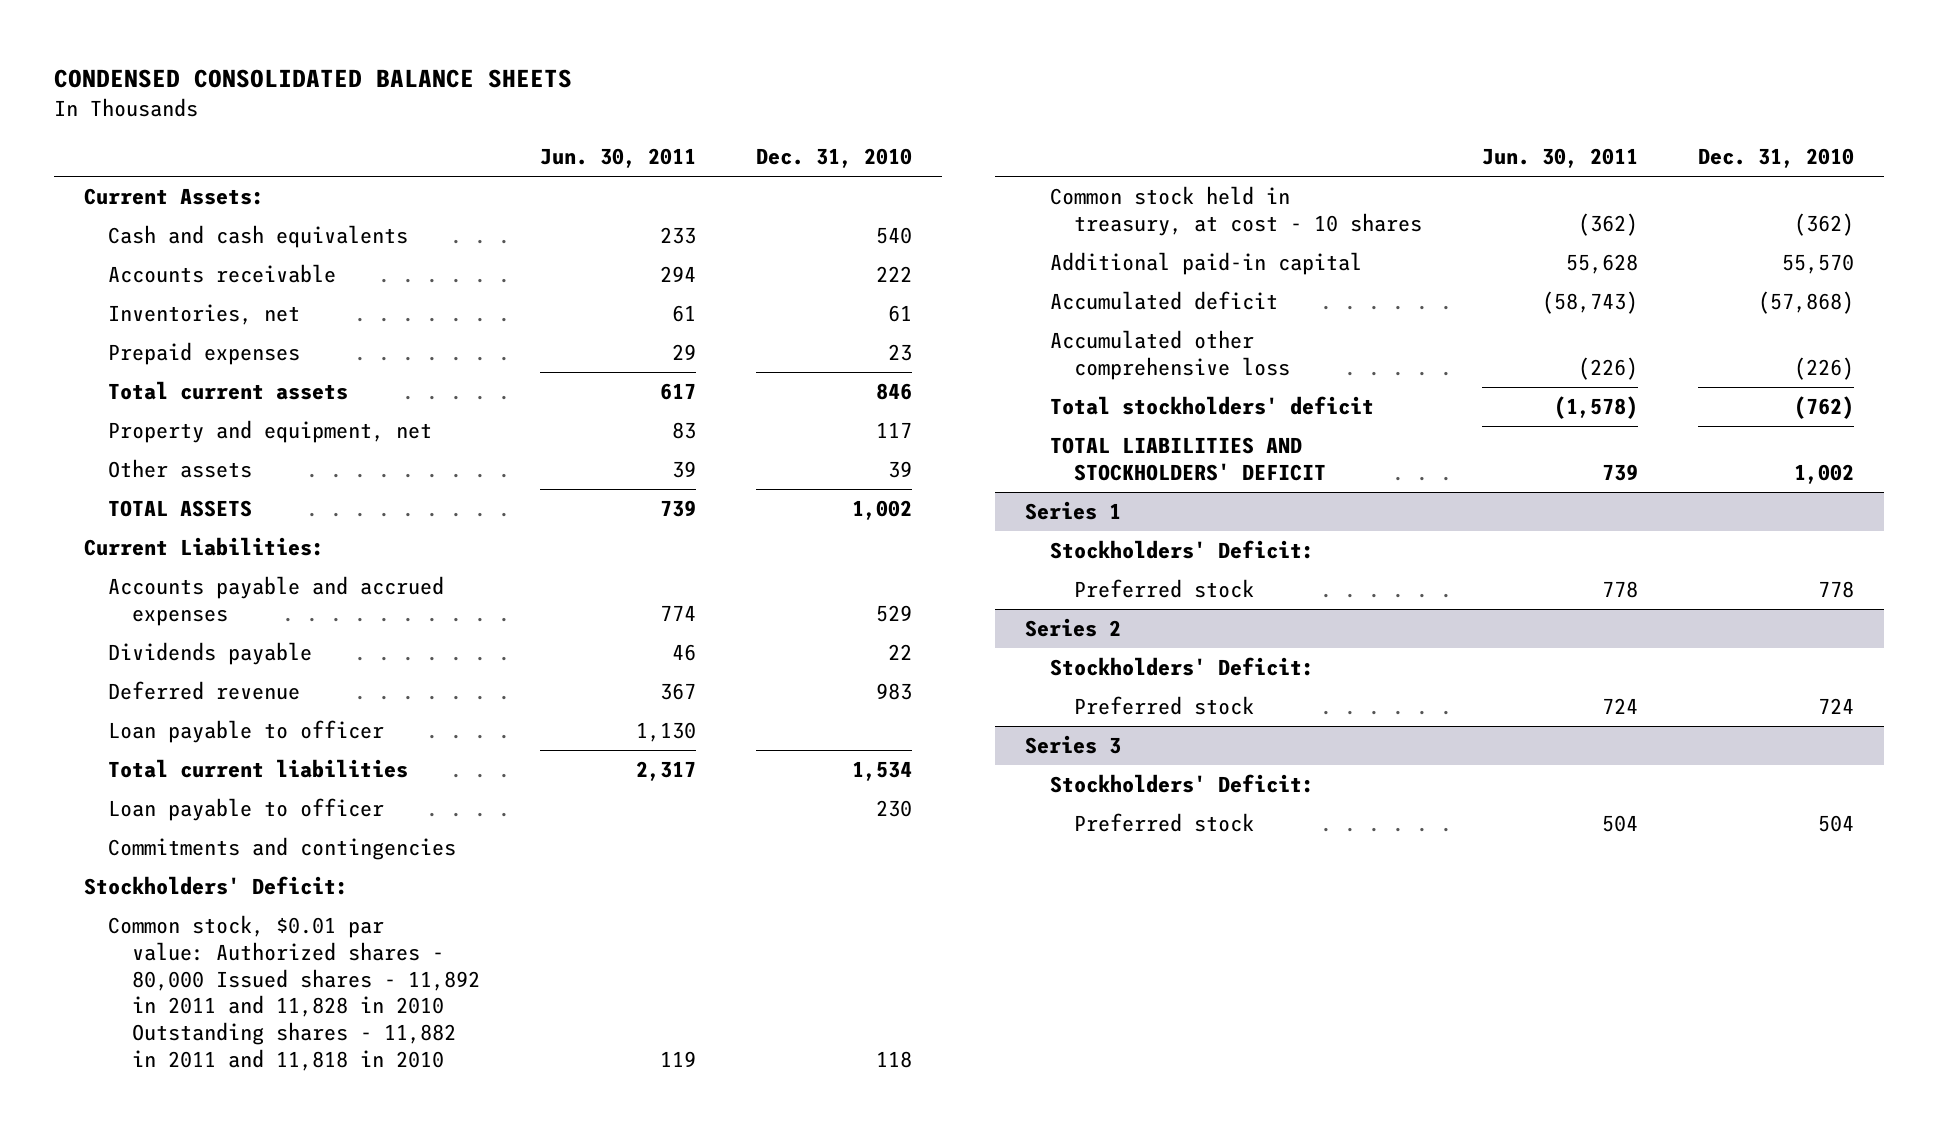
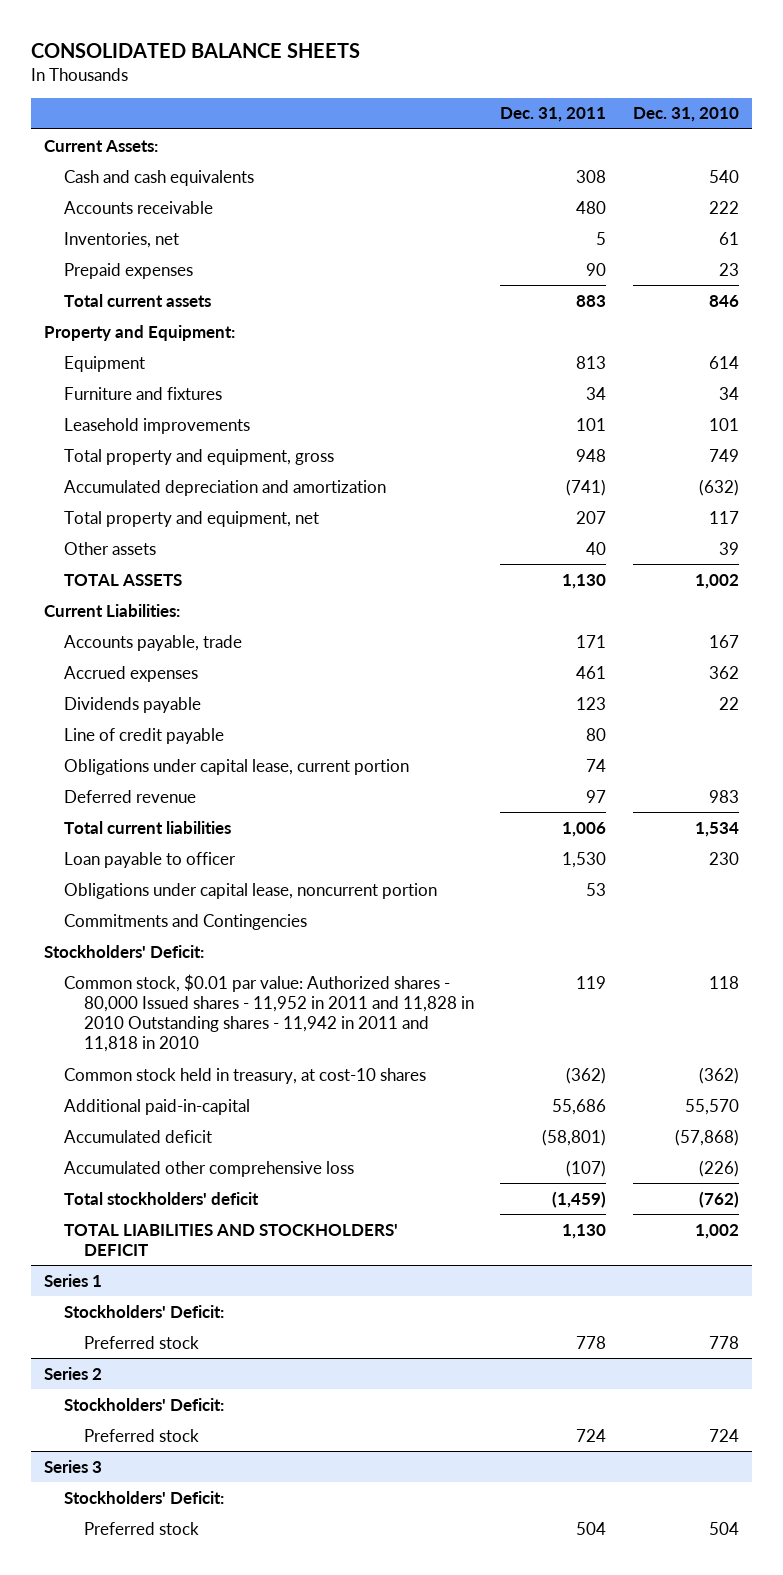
[53,68,572,88] CONDENSED CONSOLIDATED BALANCE SHEETS -> [31,42,361,58] CONSOLIDATED BALANCE SHEETS
[540,147,697,168] Jun. 30, 2011 -> none
none -> [500,107,607,123] Dec. 31, 2011
none -> [44,324,236,341] Property and Equipment:
none -> [64,355,146,372] Equipment
none -> [64,386,223,400] Furniture and fixtures
none -> [64,417,251,434] Leasehold improvements
none -> [64,448,335,465] Total property and equipment, gross
none -> [64,479,387,496] Accumulated depreciation and amortization
[107,420,432,444] Property and equipment, net -> [64,510,320,527] Total property and equipment, net
[107,576,444,626] Accounts payable and accrued expenses -> none
none -> [64,634,243,651] Accounts payable, trade
none -> [64,665,199,682] Accrued expenses
none -> [64,727,225,744] Line of credit payable
none -> [64,758,410,775] Obligations under capital lease, current portion
[107,720,384,744] Loan payable to officer -> none
none -> [64,882,438,899] Obligations under capital lease, noncurrent portion
[107,837,456,861] Commitments and contingencies -> [64,913,308,930] Commitments and Contingencies
[107,915,481,1071] Common stock, $0.01 par value: Authorized shares - 80,000 Issued shares - 11,892 in 2011 and 11,828 in 2010 Outstanding shares - 11,882 in 2011 and 11,818 in 2010 -> [64,973,475,1053] Common stock, $0.01 par value: Authorized shares - 80,000 Issued shares - 11,952 in 2011 and 11,828 in 2010 Outstanding shares - 11,942 in 2011 and 11,818 in 2010
[1049,186,1422,236] Common stock held in treasury, at cost - 10 shares -> [64,1067,427,1084] Common stock held in treasury, at cost-10 shares
[1049,252,1362,276] Additional paid-in capital -> [64,1098,251,1115] Additional paid-in-capital

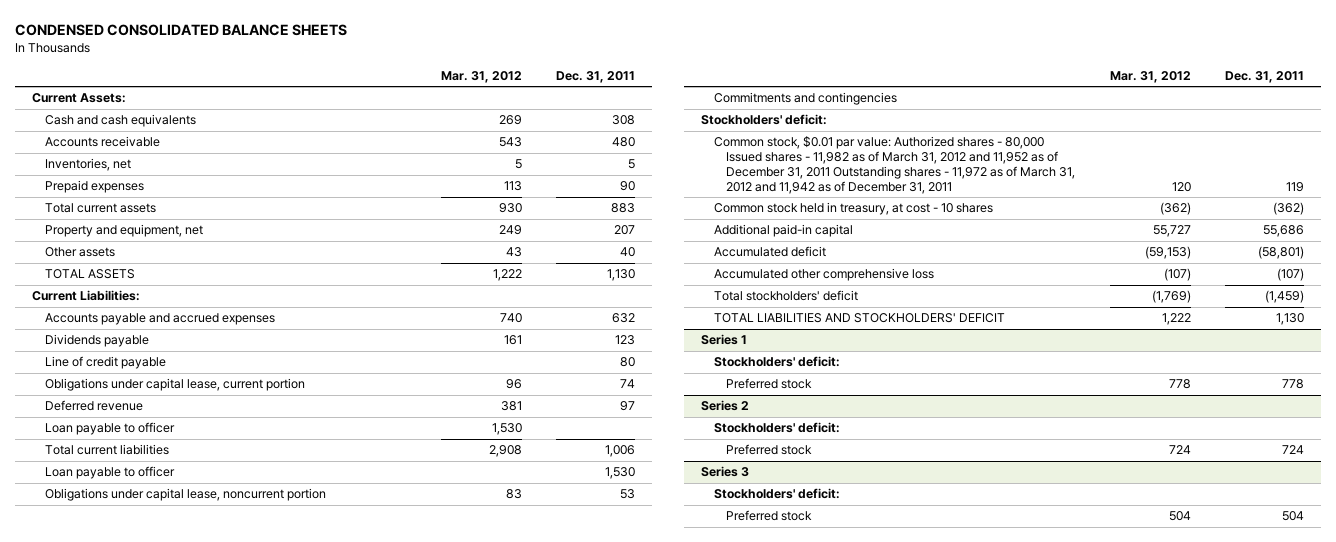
[31,42,361,58] CONSOLIDATED BALANCE SHEETS -> [14,23,347,36] CONDENSED CONSOLIDATED BALANCE SHEETS
[632,107,739,123] Dec. 31, 2010 -> none
none -> [440,70,522,83] Mar. 31, 2012
[44,324,236,341] Property and Equipment: -> none
[64,355,146,372] Equipment -> none
[64,386,223,400] Furniture and fixtures -> none
[64,417,251,434] Leasehold improvements -> none
[64,448,335,465] Total property and equipment, gross -> none
[64,479,387,496] Accumulated depreciation and amortization -> none
[64,510,320,527] Total property and equipment, net -> [44,224,203,238] Property and equipment, net
[64,634,243,651] Accounts payable, trade -> none
[64,665,199,682] Accrued expenses -> none
none -> [44,313,275,326] Accounts payable and accrued expenses
none -> [44,422,175,436] Loan payable to officer
[64,913,308,930] Commitments and Contingencies -> [713,92,897,106] Commitments and contingencies
[44,944,205,958] Stockholders' Deficit: -> [701,114,828,126] Stockholders' deficit:
[64,973,475,1053] Common stock, $0.01 par value: Authorized shares - 80,000 Issued shares - 11,952 in 2011 and 11,828 in 2010 Outstanding shares - 11,942 in 2011 and 11,818 in 2010 -> [713,136,1076,194] Common stock, $0.01 par value: Authorized shares - 80,000 Issued shares - 11,982 as of March 31, 2012 and 11,952 as of December 31, 2011 Outstanding shares - 11,972 as of March 31, 2012 and 11,942 as of December 31, 2011
[64,1067,427,1084] Common stock held in treasury, at cost-10 shares -> [713,202,993,216] Common stock held in treasury, at cost - 10 shares
[64,1098,251,1115] Additional paid-in-capital -> [713,224,853,238] Additional paid-in capital
[64,1304,225,1318] Stockholders' Deficit: -> [713,356,840,368] Stockholders' deficit:
[64,1397,225,1411] Stockholders' Deficit: -> [713,422,840,434] Stockholders' deficit:
[64,1490,225,1504] Stockholders' Deficit: -> [713,488,840,500] Stockholders' deficit:

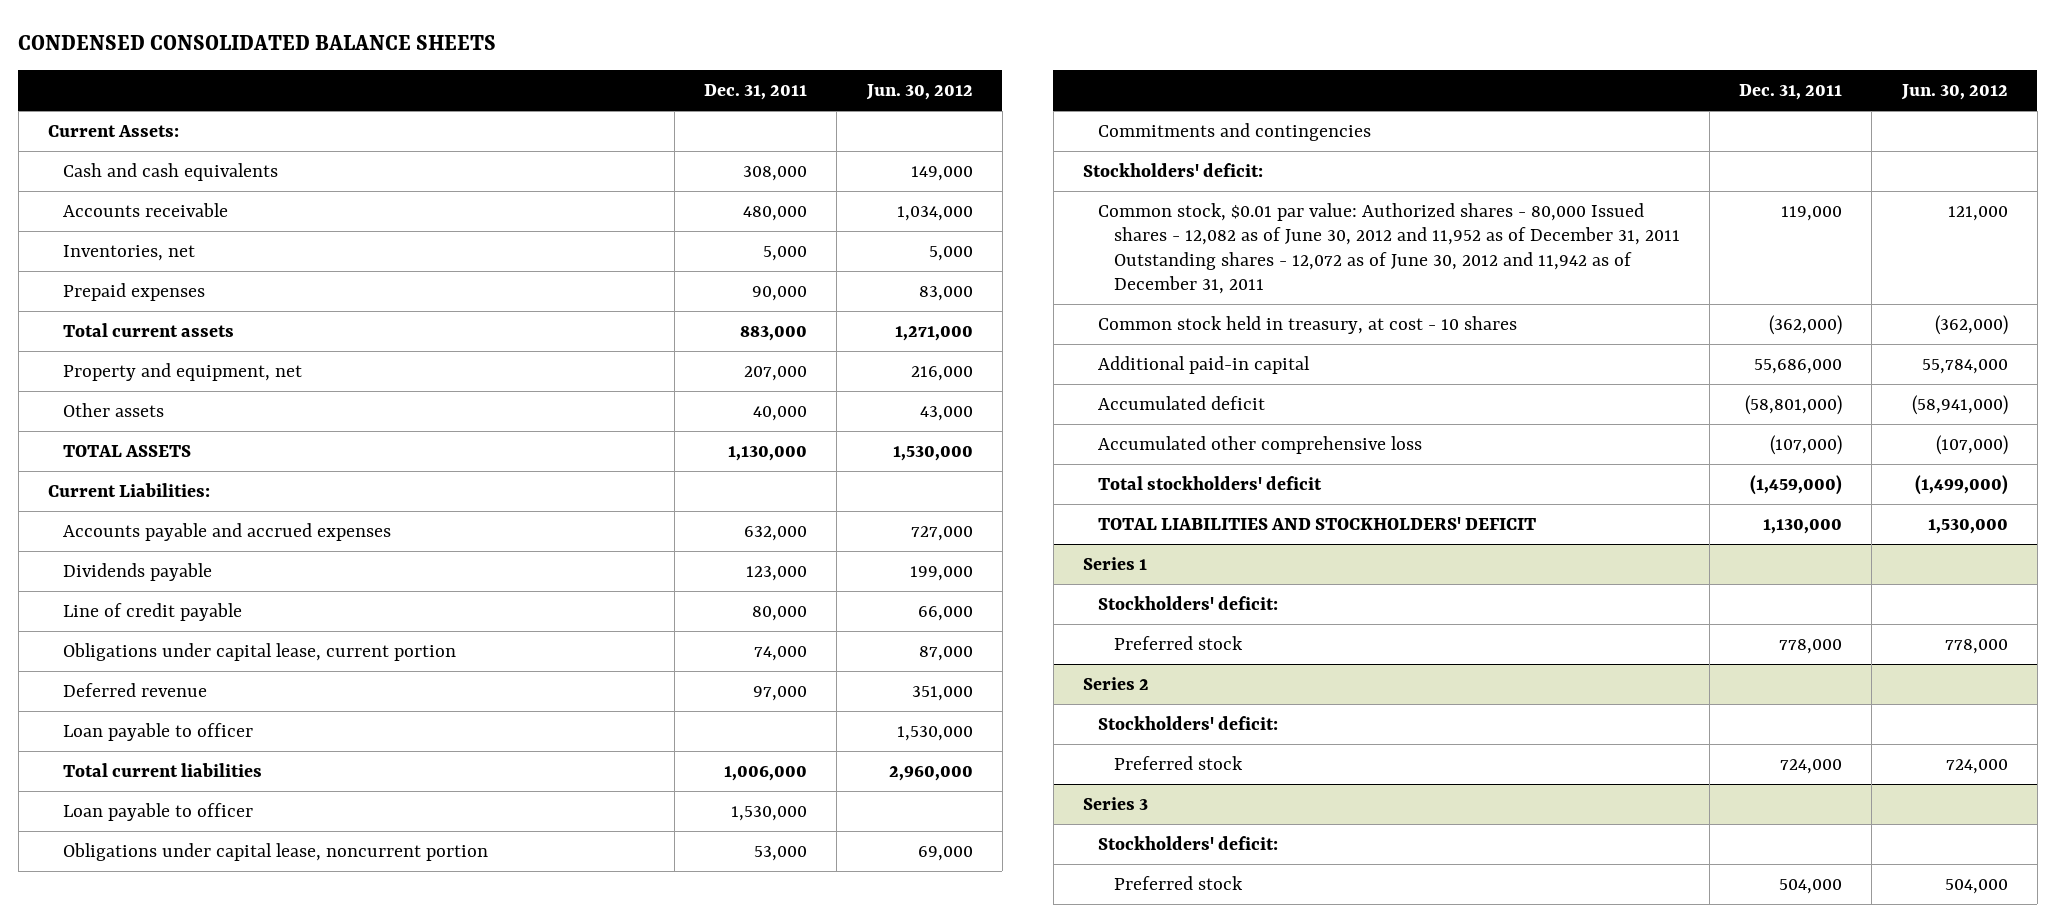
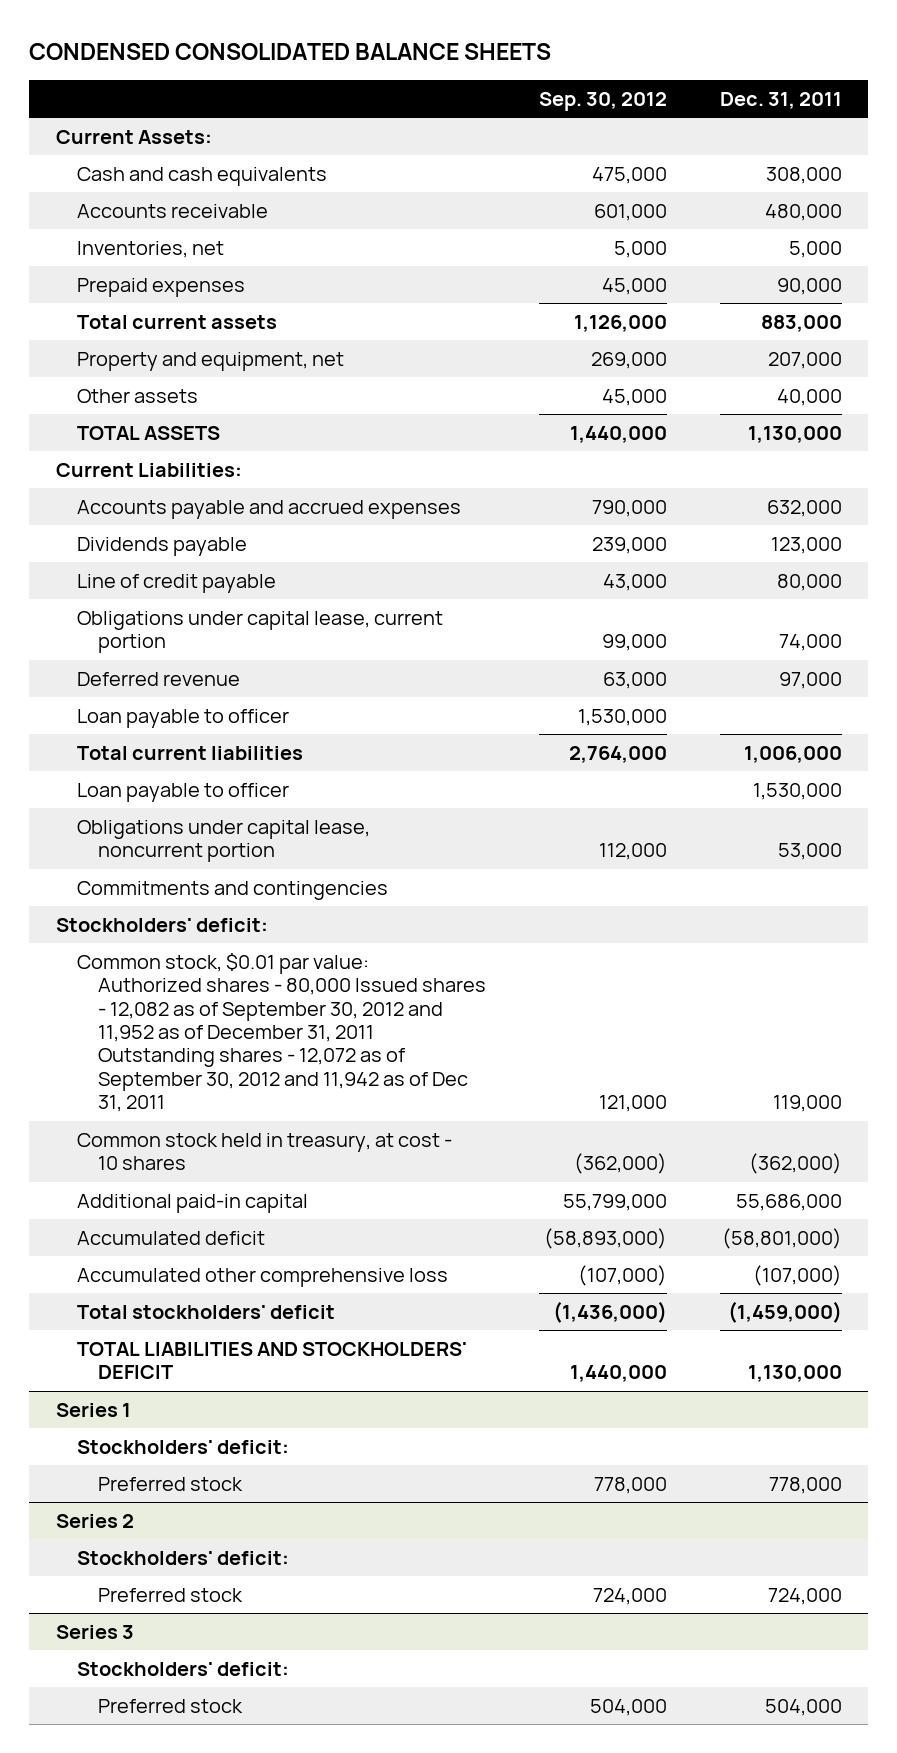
[865,84,973,101] Jun. 30, 2012 -> none
none -> [538,91,667,111] Sep. 30, 2012
[1098,202,1680,295] Common stock, $0.01 par value: Authorized shares - 80,000 Issued shares - 12,082 as of June 30, 2012 and 11,952 as of December 31, 2011 Outstanding shares - 12,072 as of June 30, 2012 and 11,942 as of December 31, 2011 -> [76,952,486,1113] Common stock, $0.01 par value: Authorized shares - 80,000 Issued shares - 12,082 as of September 30, 2012 and 11,952 as of December 31, 2011 Outstanding shares - 12,072 as of September 30, 2012 and 11,942 as of Dec 31, 2011

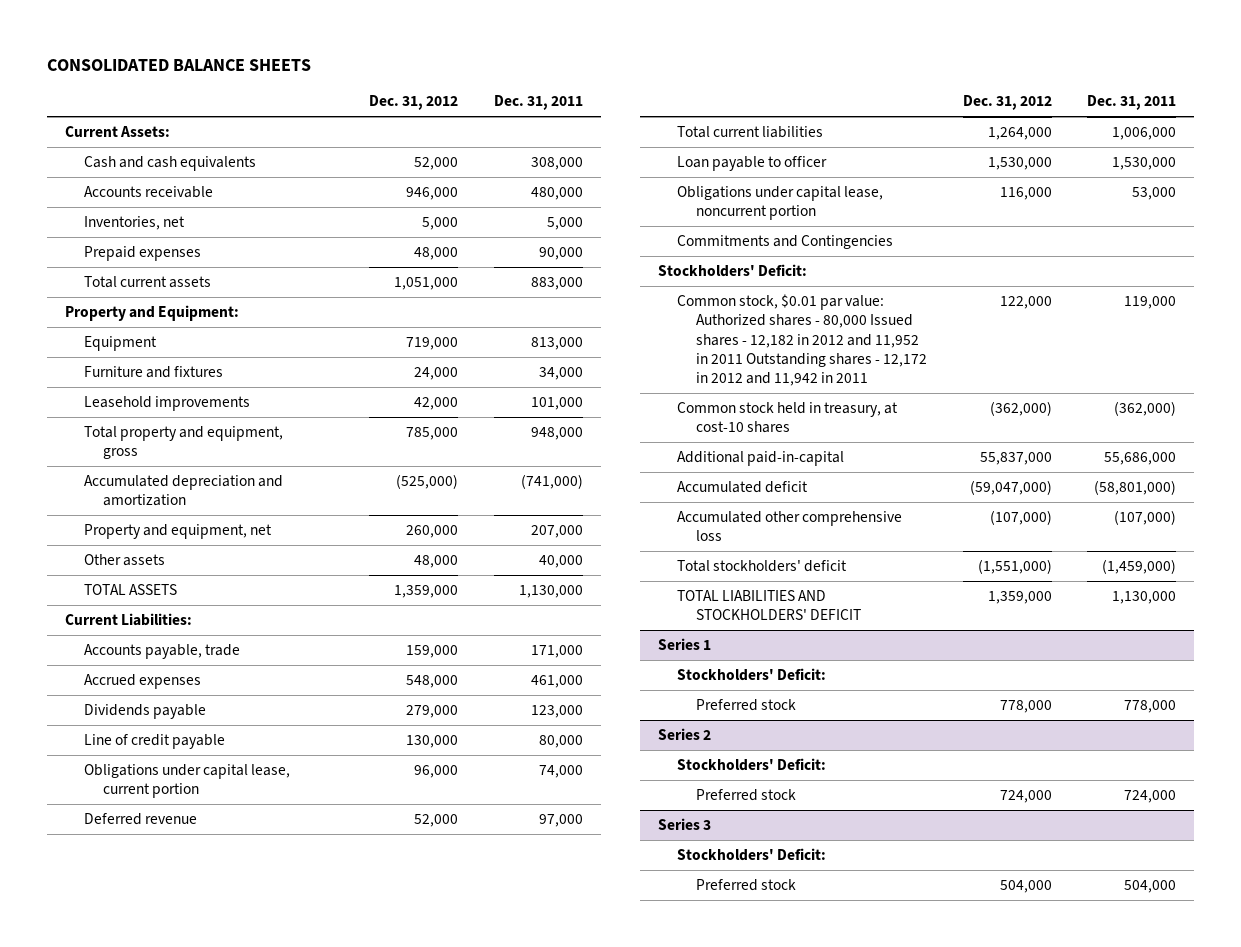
[29,43,552,61] CONDENSED CONSOLIDATED BALANCE SHEETS -> [46,58,311,71] CONSOLIDATED BALANCE SHEETS
[538,91,667,111] Sep. 30, 2012 -> none
none -> [369,95,459,111] Dec. 31, 2012
none -> [64,305,239,322] Property and Equipment:
none -> [83,336,157,352] Equipment
none -> [83,366,223,379] Furniture and fixtures
none -> [83,396,250,412] Leasehold improvements
none -> [83,426,283,460] Total property and equipment, gross
none -> [83,475,283,507] Accumulated depreciation and amortization
[76,499,461,519] Accounts payable and accrued expenses -> none
none -> [83,644,240,660] Accounts payable, trade
none -> [83,674,201,690] Accrued expenses
[76,708,289,728] Loan payable to officer -> none
[76,880,388,900] Commitments and contingencies -> [676,235,893,250] Commitments and Contingencies
[55,917,268,932] Stockholders' deficit: -> [657,264,807,278] Stockholders' Deficit:
[76,952,486,1113] Common stock, $0.01 par value: Authorized shares - 80,000 Issued shares - 12,082 as of September 30, 2012 and 11,952 as of December 31, 2011 Outstanding shares - 12,072 as of September 30, 2012 and 11,942 as of Dec 31, 2011 -> [676,294,927,387] Common stock, $0.01 par value: Authorized shares - 80,000 Issued shares - 12,182 in 2012 and 11,952 in 2011 Outstanding shares - 12,172 in 2012 and 11,942 in 2011
[76,1132,452,1171] Common stock held in treasury, at cost - 10 shares -> [676,402,898,434] Common stock held in treasury, at cost-10 shares
[76,1193,308,1213] Additional paid-in capital -> [676,451,844,467] Additional paid-in-capital
[76,1439,289,1454] Stockholders' deficit: -> [676,668,826,682] Stockholders' Deficit:
[76,1550,289,1565] Stockholders' deficit: -> [676,758,826,772] Stockholders' Deficit:
[76,1661,289,1676] Stockholders' deficit: -> [676,848,826,862] Stockholders' Deficit:

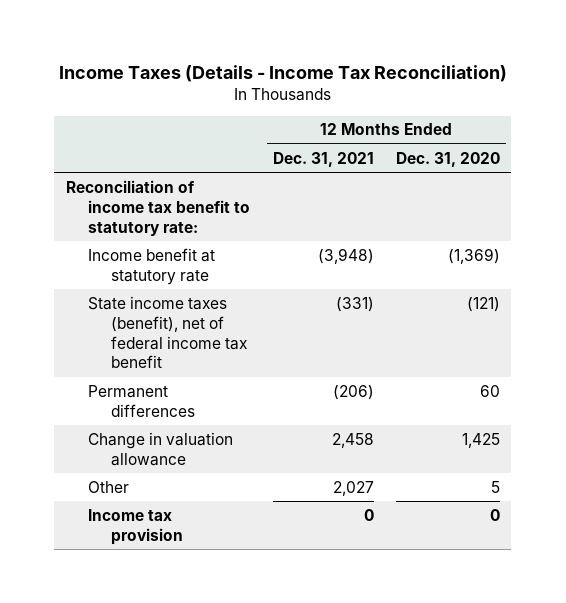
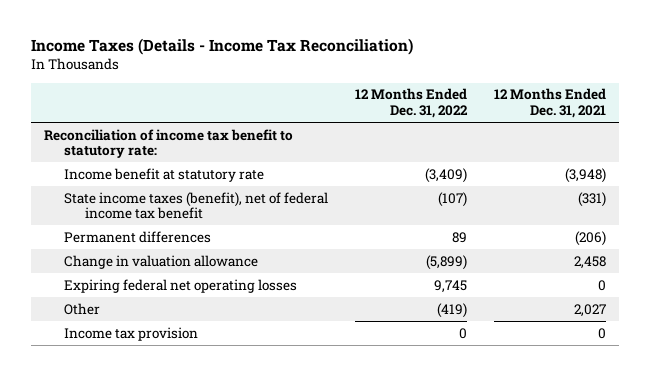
[396,151,501,167] Dec. 31, 2020 -> none
none -> [355,88,469,119] 12 Months Ended Dec. 31, 2022
none -> [64,278,298,293] Expiring federal net operating losses

